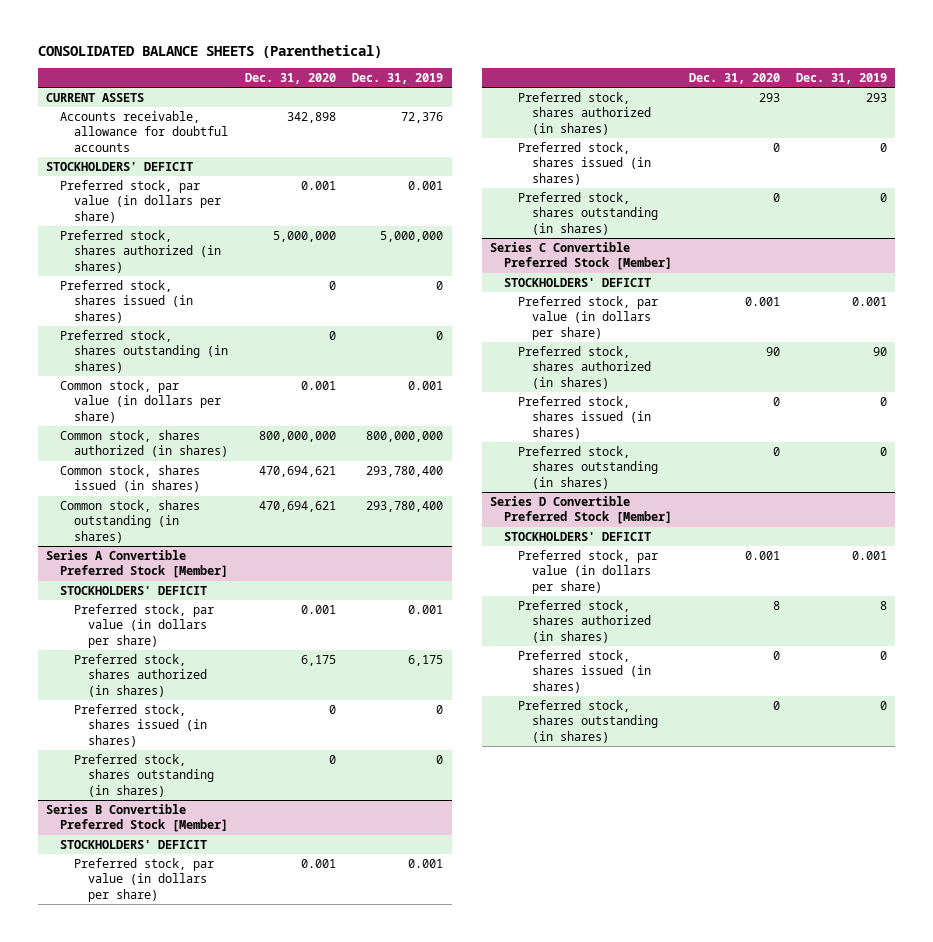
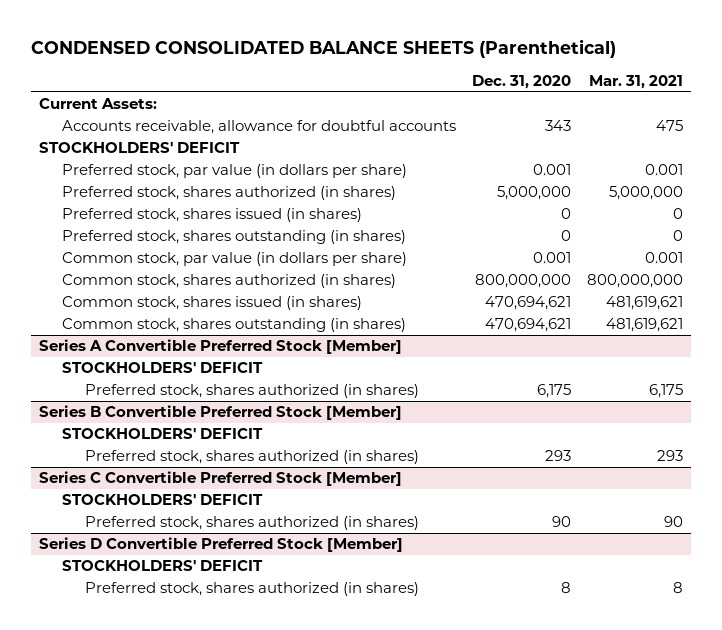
[37,45,382,59] CONSOLIDATED BALANCE SHEETS (Parenthetical) -> [30,39,616,59] CONDENSED CONSOLIDATED BALANCE SHEETS (Parenthetical)
[352,73,444,85] Dec. 31, 2019 -> none
none -> [589,74,684,89] Mar. 31, 2021
[45,92,144,102] CURRENT ASSETS -> [38,98,157,110] Current Assets:
[286,111,336,123] 342,898 -> [545,120,572,132] 343
[74,603,215,648] Preferred stock, par value (in dollars per share) -> none
[74,703,208,747] Preferred stock, shares issued (in shares) -> none
[74,753,215,797] Preferred stock, shares outstanding (in shares) -> none
[74,857,215,902] Preferred stock, par value (in dollars per share) -> none
[518,141,652,185] Preferred stock, shares issued (in shares) -> none
[518,191,659,235] Preferred stock, shares outstanding (in shares) -> none
[518,295,659,340] Preferred stock, par value (in dollars per share) -> none
[518,395,652,439] Preferred stock, shares issued (in shares) -> none
[518,445,659,489] Preferred stock, shares outstanding (in shares) -> none
[518,549,659,594] Preferred stock, par value (in dollars per share) -> none
[518,649,652,693] Preferred stock, shares issued (in shares) -> none
[518,699,659,743] Preferred stock, shares outstanding (in shares) -> none

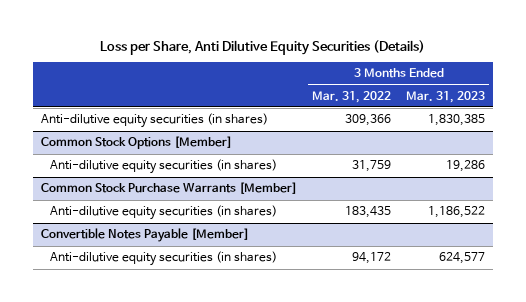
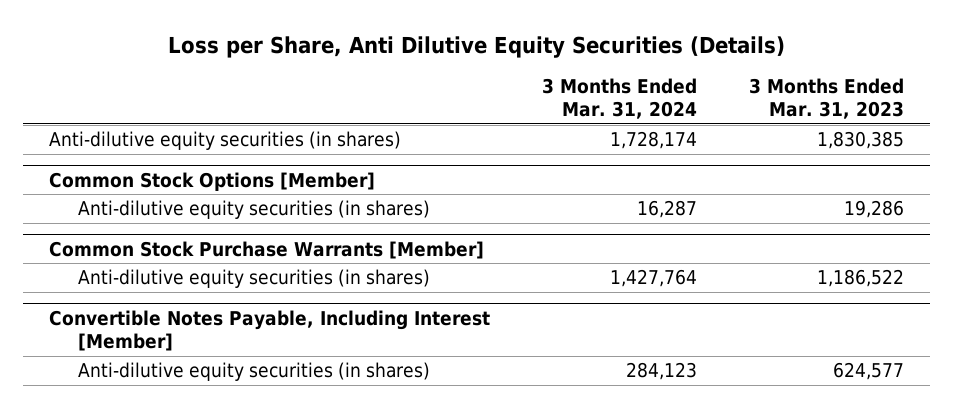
[311,90,391,103] Mar. 31, 2022 -> none
none -> [542,78,698,120] 3 Months Ended Mar. 31, 2024
[40,228,249,243] Convertible Notes Payable [Member] -> [49,309,491,352] Convertible Notes Payable, Including Interest [Member]

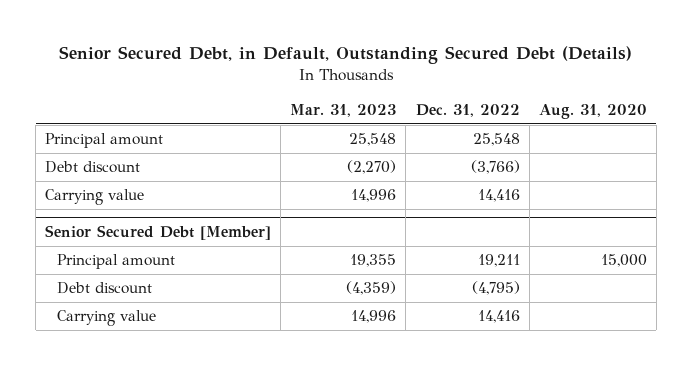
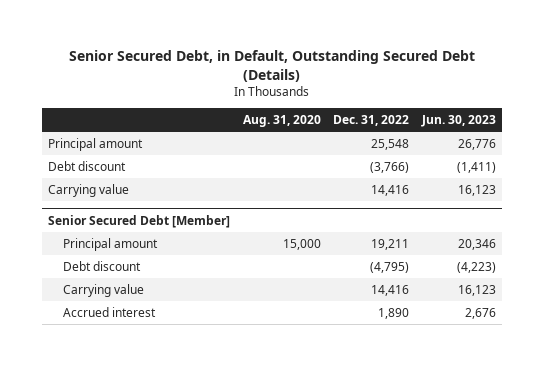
[290,104,397,118] Mar. 31, 2023 -> none
none -> [420,115,496,128] Jun. 30, 2023
none -> [62,306,156,317] Accrued interest

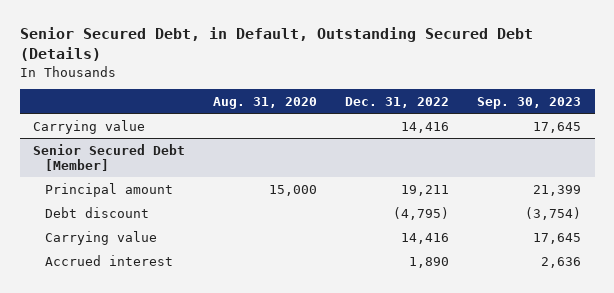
[420,115,496,128] Jun. 30, 2023 -> none
none -> [476,96,581,109] Sep. 30, 2023
[48,137,144,151] Principal amount -> none
[48,160,127,171] Debt discount -> none

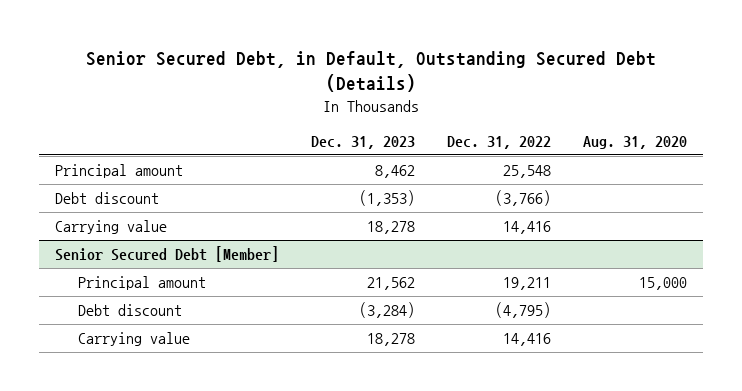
[476,96,581,109] Sep. 30, 2023 -> none
none -> [311,135,416,149] Dec. 31, 2023
none -> [55,164,184,179] Principal amount
none -> [55,192,160,205] Debt discount
[44,254,173,266] Accrued interest -> none

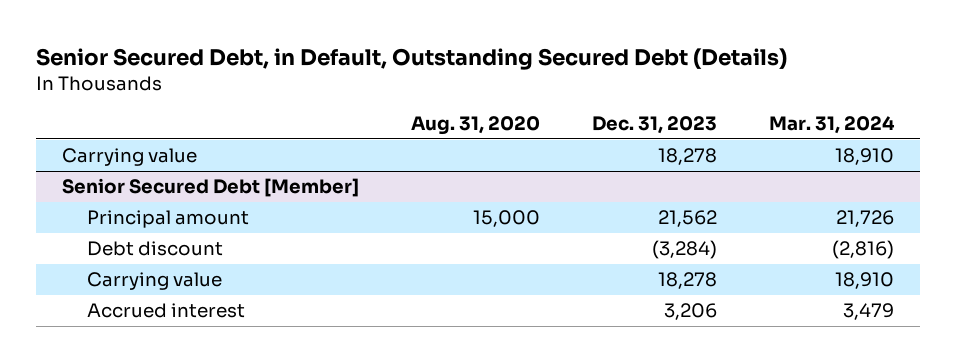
[446,135,551,149] Dec. 31, 2022 -> none
none -> [768,116,895,135] Mar. 31, 2024
[55,164,184,179] Principal amount -> none
[55,192,160,205] Debt discount -> none
none -> [87,303,246,319] Accrued interest

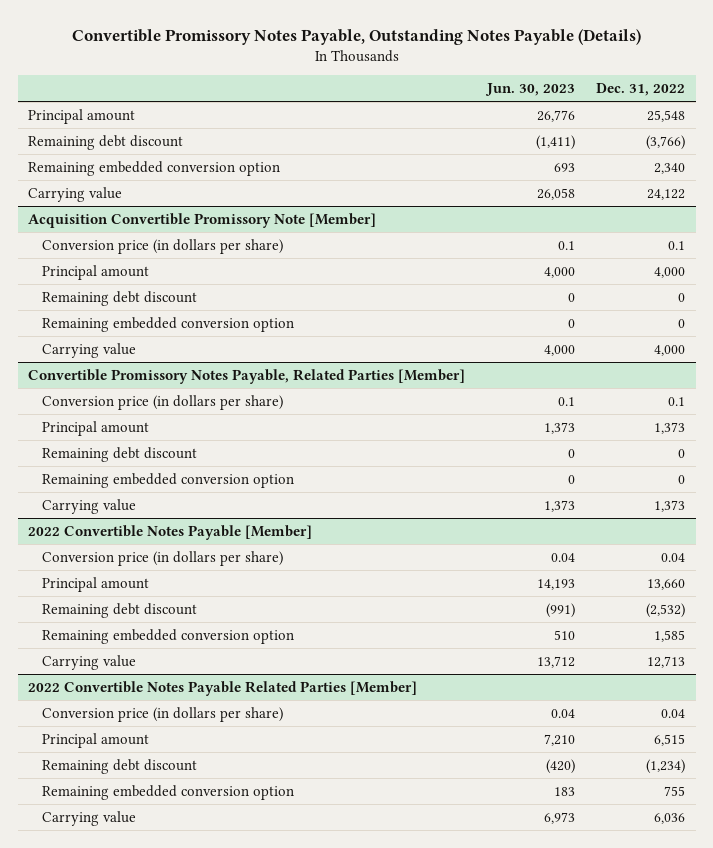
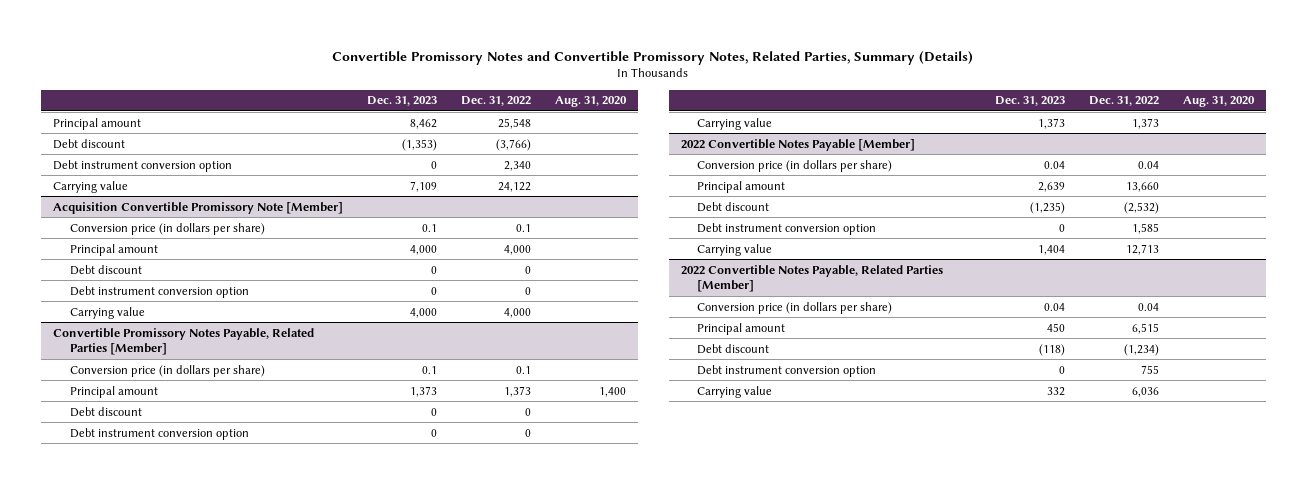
[71,28,641,45] Convertible Promissory Notes Payable, Outstanding Notes Payable (Details) -> [332,50,974,65] Convertible Promissory Notes and Convertible Promissory Notes, Related Parties, Summary (Details)
[484,83,575,97] Jun. 30, 2023 -> none
none -> [367,96,438,107] Dec. 31, 2023
none -> [555,96,628,108] Aug. 31, 2020
[28,134,184,150] Remaining debt discount -> [53,138,126,149] Debt discount
[28,160,281,176] Remaining embedded conversion option -> [53,159,233,172] Debt instrument conversion option
[42,316,295,332] Remaining embedded conversion option -> none
[42,290,198,306] Remaining debt discount -> [69,264,142,275] Debt discount
none -> [69,285,249,298] Debt instrument conversion option
[42,472,295,488] Remaining embedded conversion option -> none
[42,446,198,462] Remaining debt discount -> [69,406,142,417] Debt discount
none -> [69,427,249,440] Debt instrument conversion option
[42,602,198,618] Remaining debt discount -> [697,201,770,212] Debt discount
[42,628,295,644] Remaining embedded conversion option -> [697,222,877,235] Debt instrument conversion option
[28,680,418,696] 2022 Convertible Notes Payable Related Parties [Member] -> [680,264,943,292] 2022 Convertible Notes Payable, Related Parties [Member]
[42,758,198,774] Remaining debt discount -> [697,343,770,354] Debt discount
[42,784,295,800] Remaining embedded conversion option -> [697,364,877,377] Debt instrument conversion option

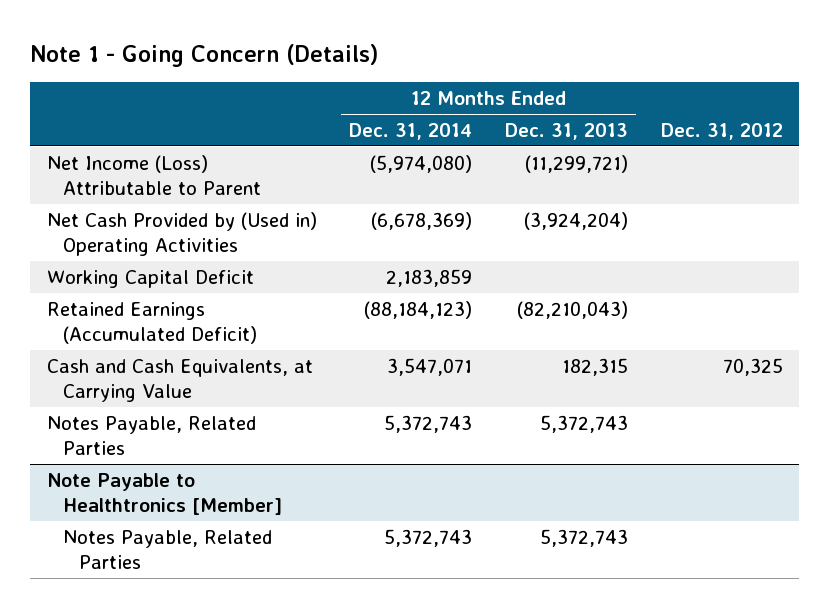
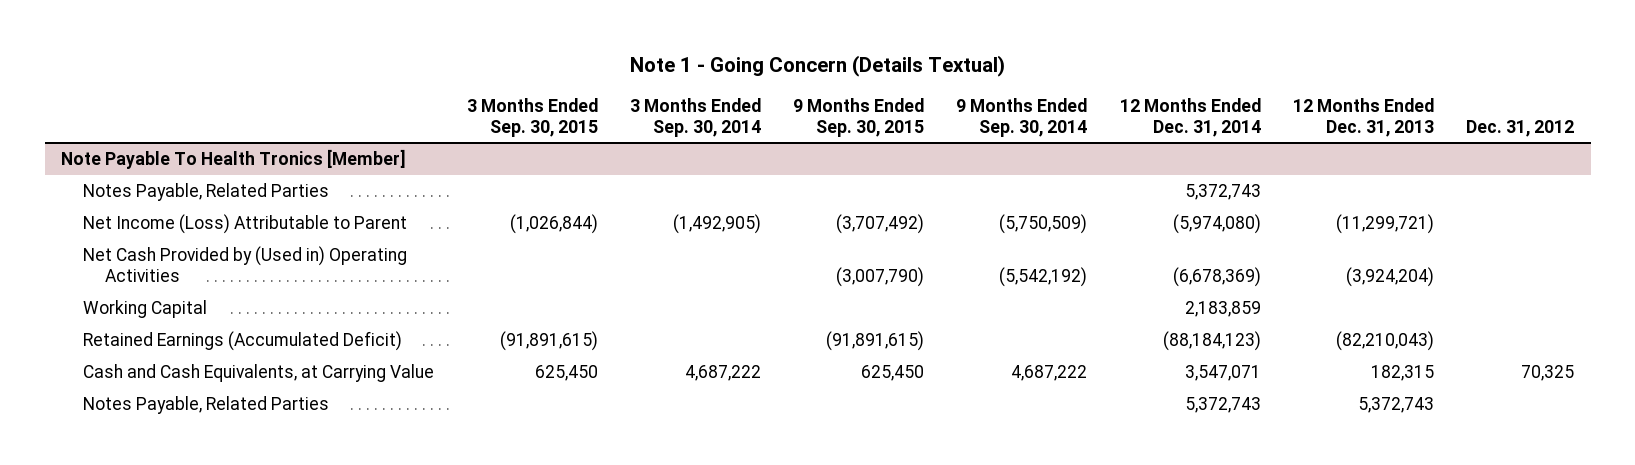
[30,43,379,67] Note 1 - Going Concern (Details) -> [629,55,1005,78] Note 1 - Going Concern (Details Textual)
none -> [466,97,598,137] 3 Months Ended Sep. 30, 2015
none -> [629,97,761,137] 3 Months Ended Sep. 30, 2014
none -> [793,97,925,137] 9 Months Ended Sep. 30, 2015
none -> [956,97,1088,137] 9 Months Ended Sep. 30, 2014
none -> [60,149,406,170] Note Payable To Health Tronics [Member]
none -> [83,183,330,202] Notes Payable, Related Parties
[46,269,254,288] Working Capital Deficit -> [83,300,208,319] Working Capital
[46,472,282,516] Note Payable to Healthtronics [Member] -> none
[62,529,272,570] Notes Payable, Related Parties -> none

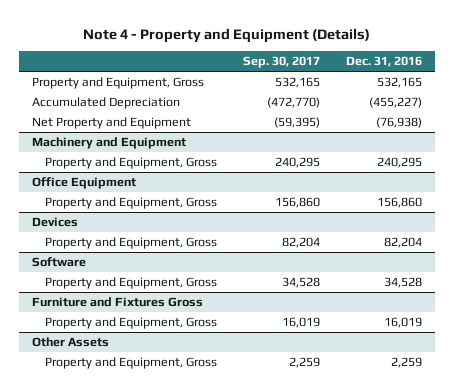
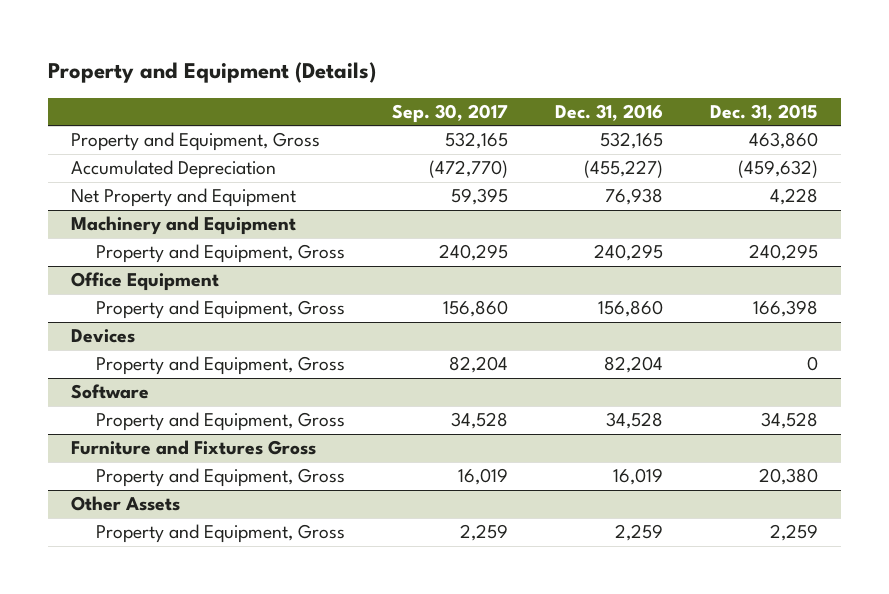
[82,27,370,43] Note 4 - Property and Equipment (Details) -> [47,62,376,84] Property and Equipment (Details)
none -> [709,103,818,121] Dec. 31, 2015
[273,116,320,128] (59,395) -> [450,188,508,206] 59,395
[375,116,422,128] (76,938) -> [604,188,663,206] 76,938

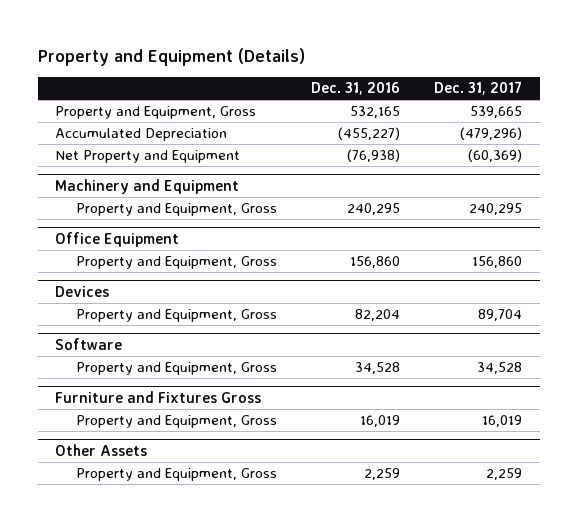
[391,103,508,123] Sep. 30, 2017 -> none
[709,103,818,121] Dec. 31, 2015 -> none
none -> [434,81,523,96] Dec. 31, 2017
[604,188,663,206] 76,938 -> [347,149,401,163] (76,938)

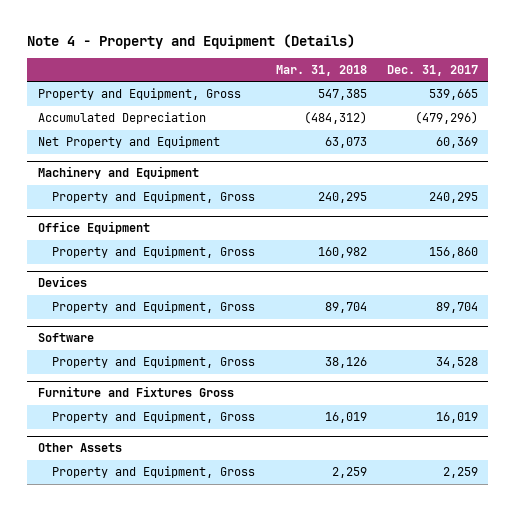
[38,47,306,66] Property and Equipment (Details) -> [27,33,356,49] Note 4 - Property and Equipment (Details)
[311,82,401,96] Dec. 31, 2016 -> none
none -> [275,64,367,76] Mar. 31, 2018
[468,149,523,163] (60,369) -> [435,137,478,149] 60,369

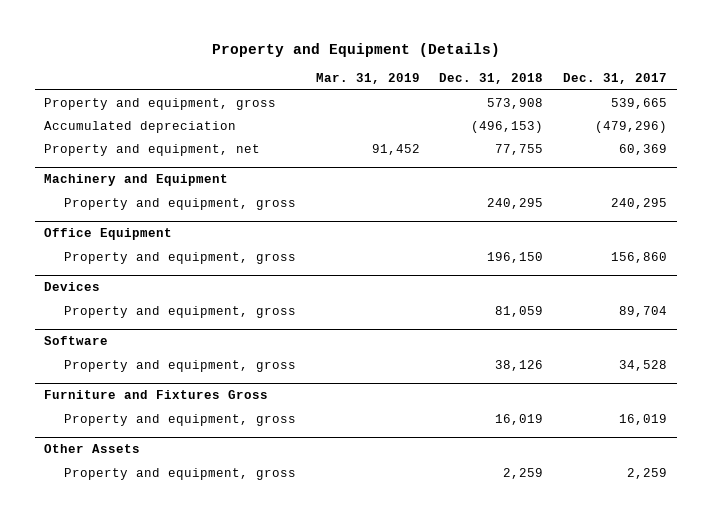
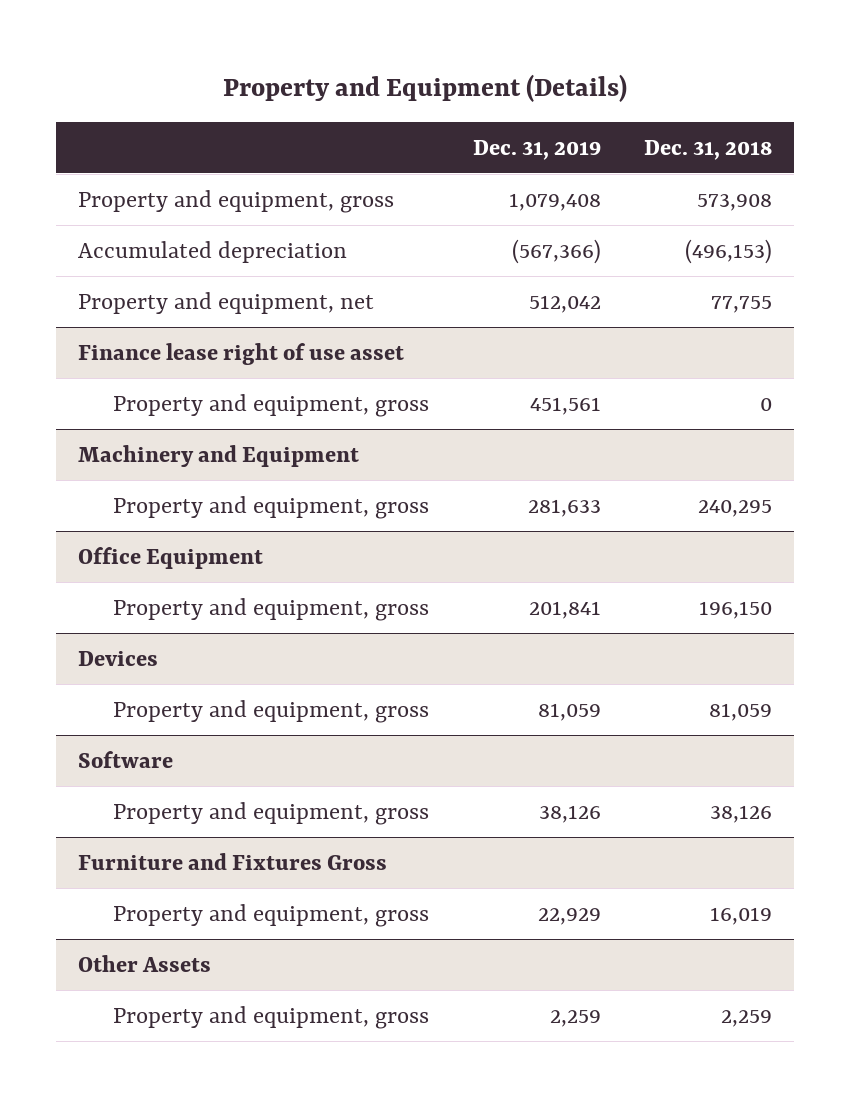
[315,73,420,85] Mar. 31, 2019 -> none
[563,73,668,85] Dec. 31, 2017 -> none
none -> [472,139,601,160] Dec. 31, 2019
none -> [77,342,404,365] Finance lease right of use asset
none -> [113,393,430,417] Property and equipment, gross

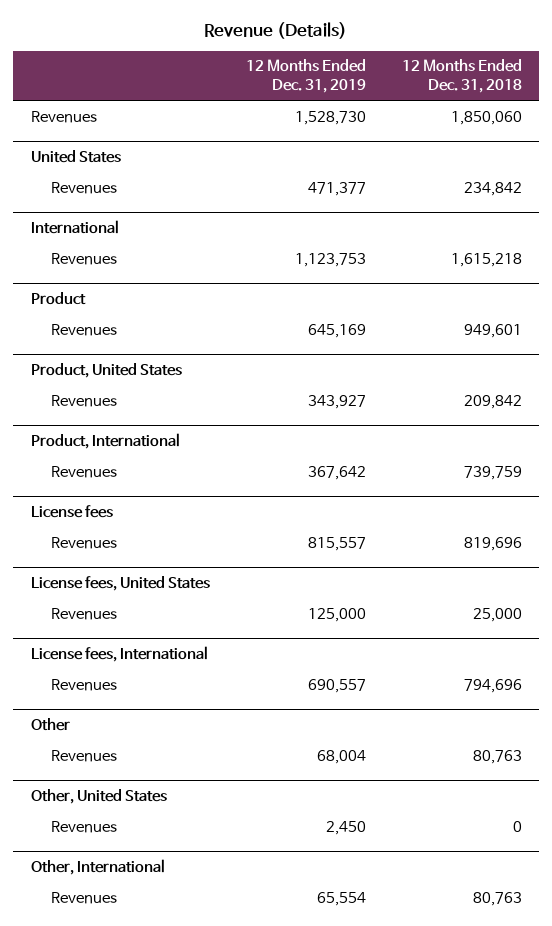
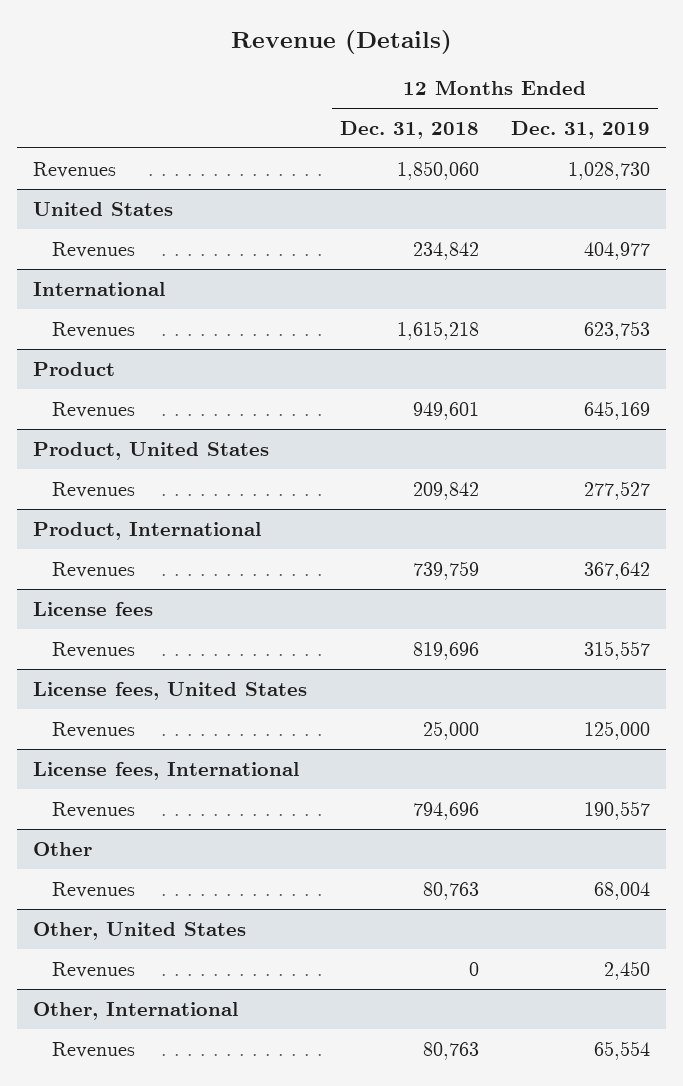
[294,110,366,125] 1,528,730 -> [568,161,651,180] 1,028,730
[307,181,366,196] 471,377 -> [584,241,651,260] 404,977
[294,252,366,267] 1,123,753 -> [584,320,651,340] 623,753
[307,394,366,409] 343,927 -> [584,480,651,500] 277,527
[307,536,366,551] 815,557 -> [584,640,651,660] 315,557
[307,678,366,693] 690,557 -> [584,800,651,820] 190,557

